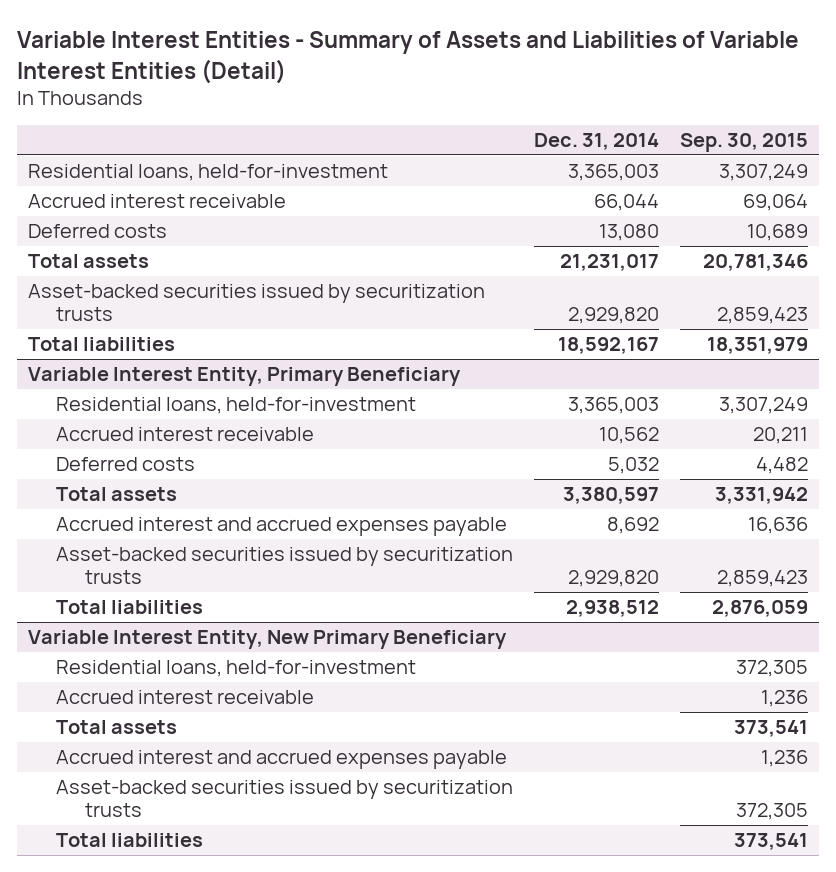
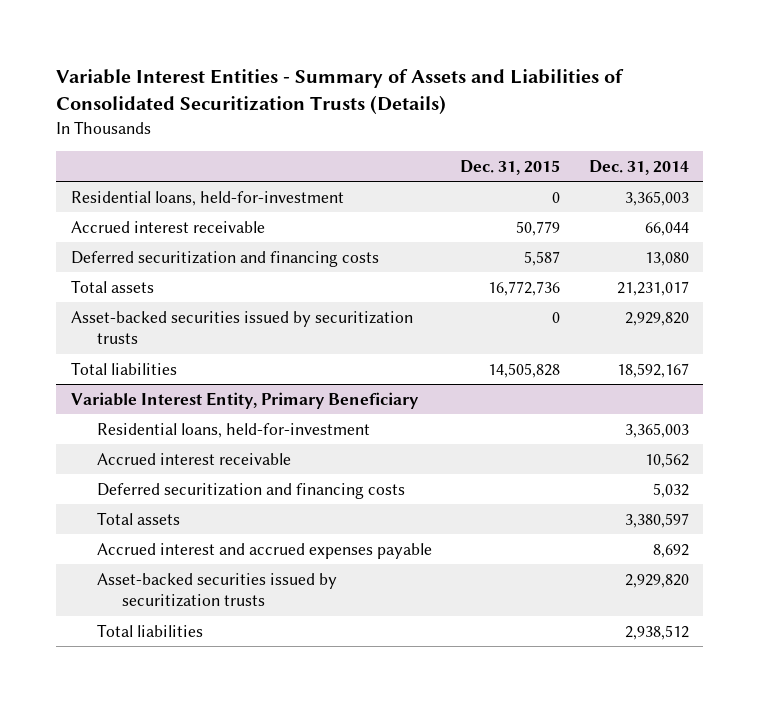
[17,30,800,84] Variable Interest Entities - Summary of Assets and Liabilities of Variable Interest Entities (Detail) -> [56,69,625,116] Variable Interest Entities - Summary of Assets and Liabilities of Consolidated Securitization Trusts (Details)
[680,133,809,153] Sep. 30, 2015 -> none
none -> [460,160,561,176] Dec. 31, 2015
[27,224,167,239] Deferred costs -> [70,250,379,267] Deferred securitization and financing costs
[56,457,196,472] Deferred costs -> [96,482,405,499] Deferred securitization and financing costs
[27,630,507,650] Variable Interest Entity, New Primary Beneficiary -> none
[56,660,417,678] Residential loans, held-for-investment -> none
[56,690,315,705] Accrued interest receivable -> none
[56,720,178,735] Total assets -> none
[56,750,508,770] Accrued interest and accrued expenses payable -> none
[56,780,514,817] Asset-backed securities issued by securitization trusts -> none
[56,833,204,848] Total liabilities -> none

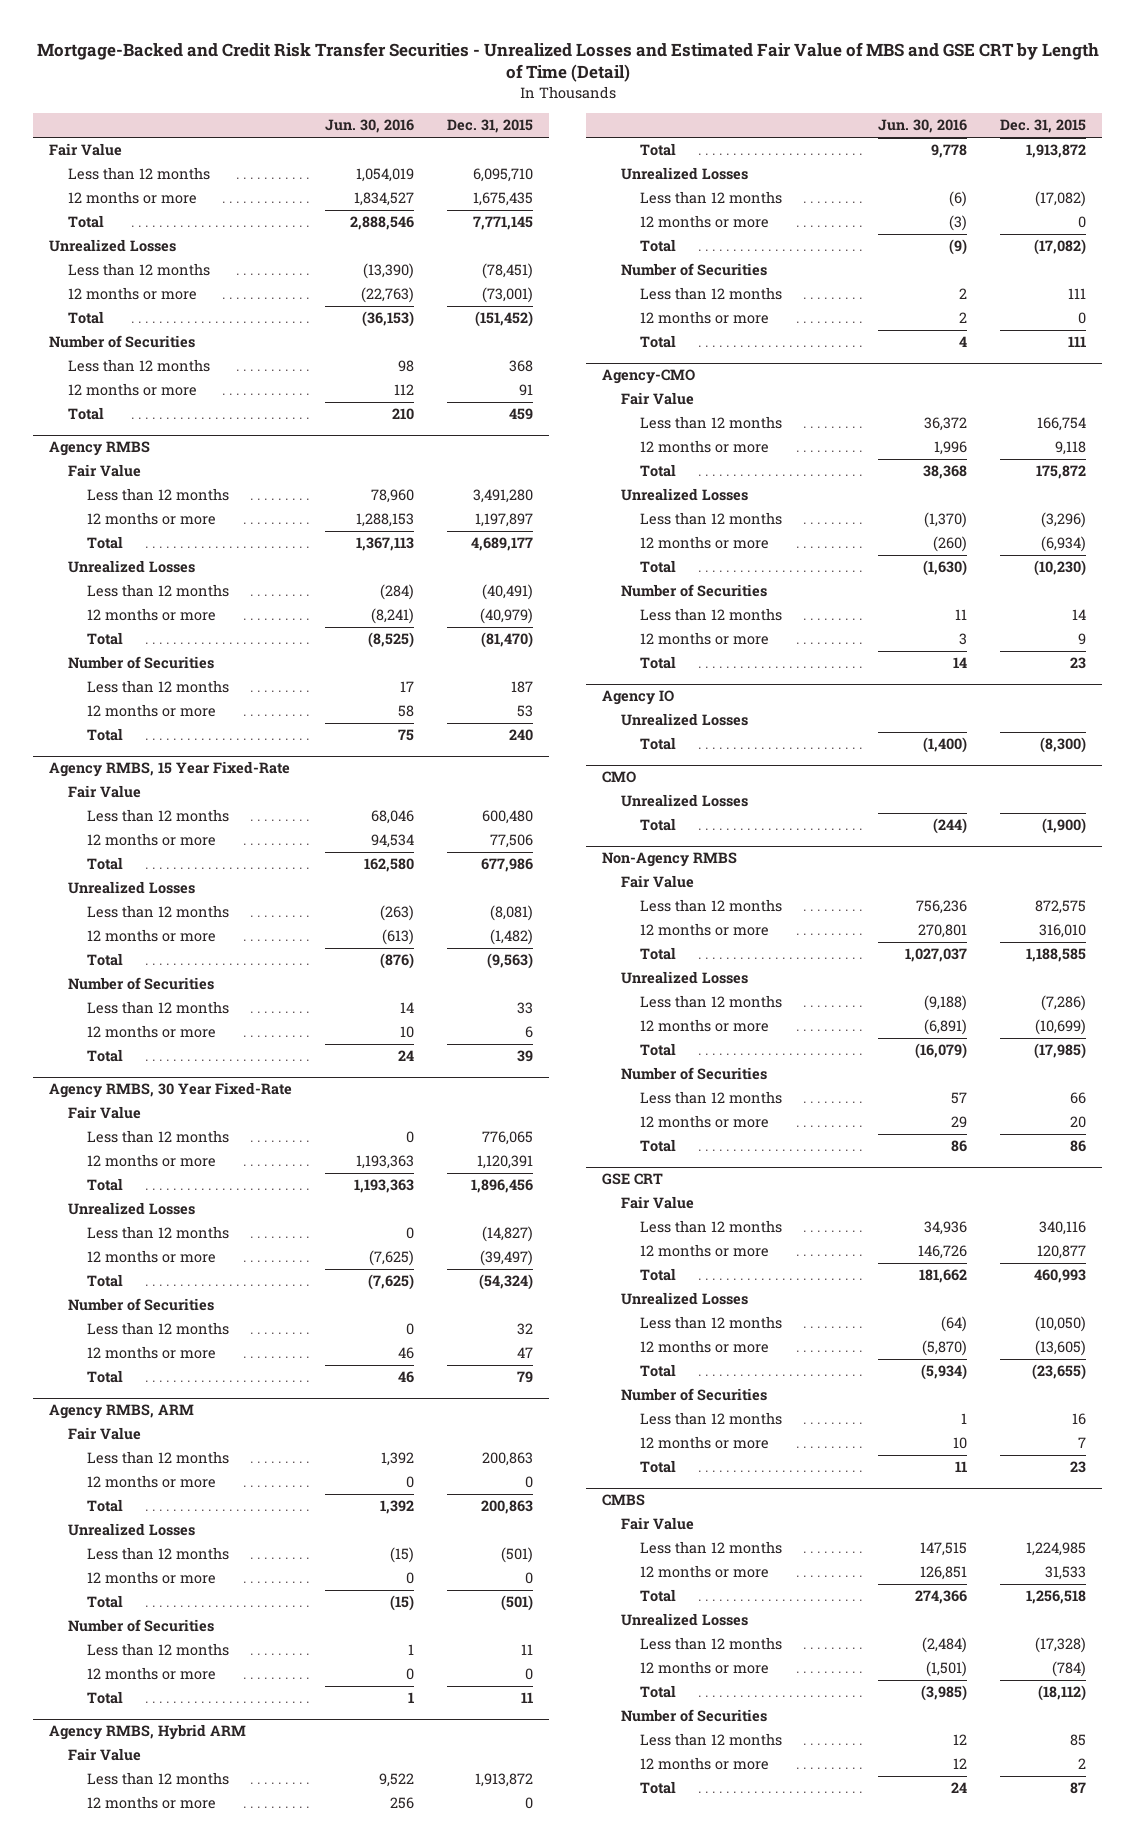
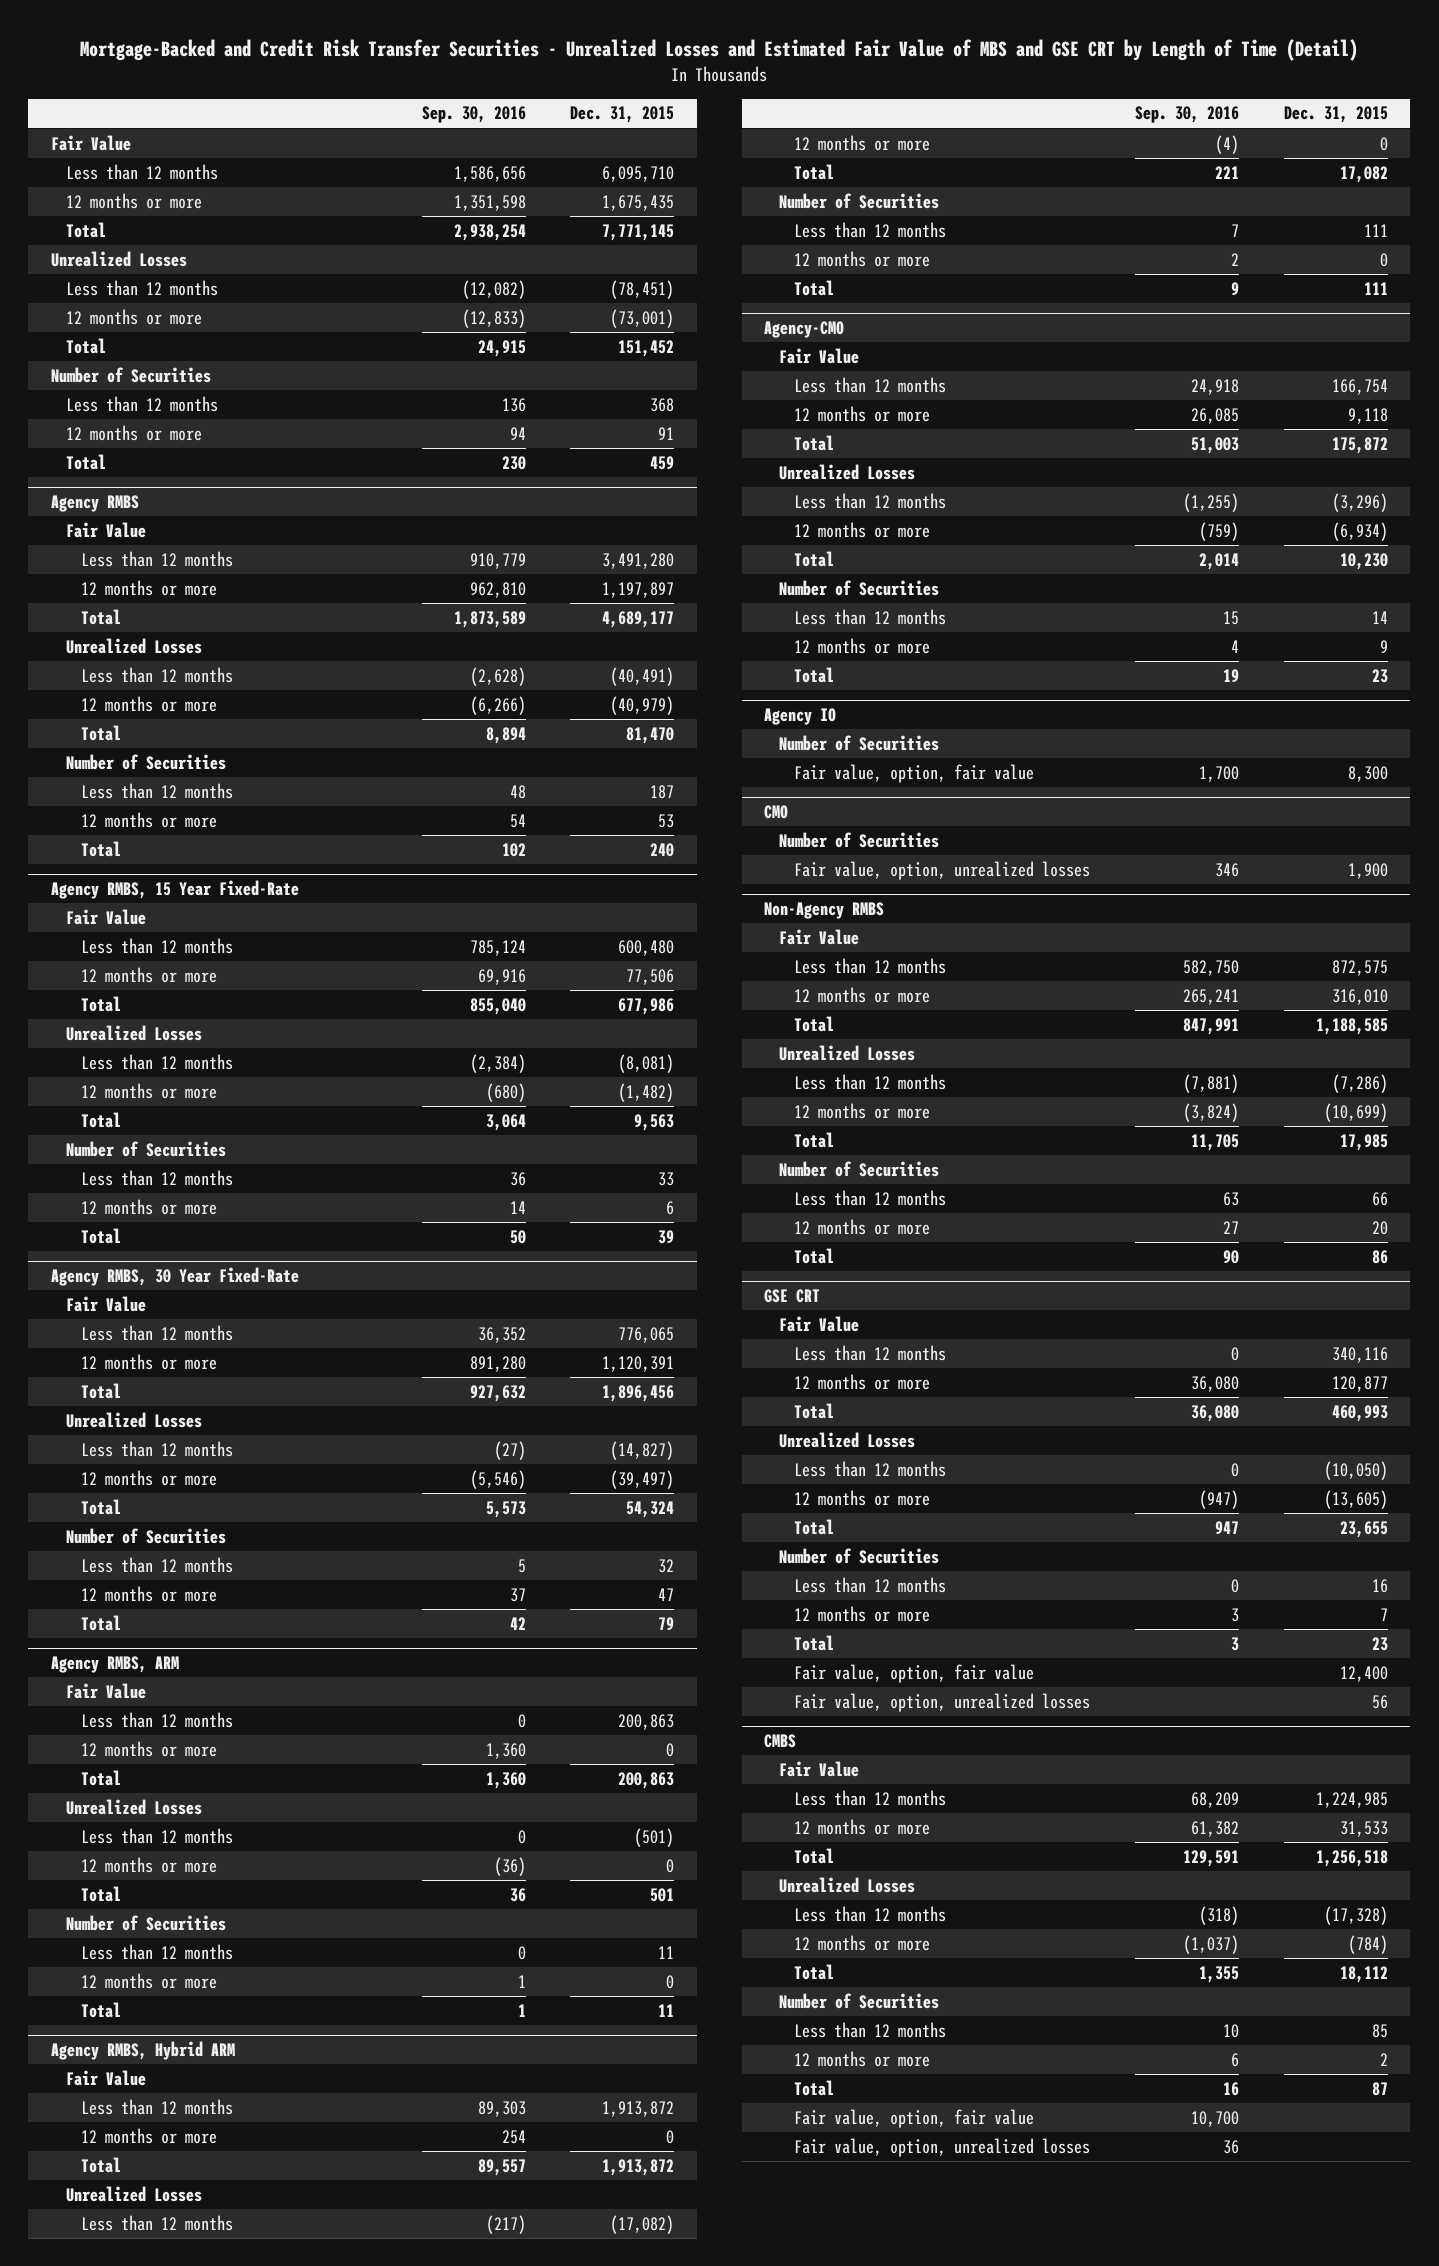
[325,119,415,134] Jun. 30, 2016 -> none
none -> [421,106,526,124] Sep. 30, 2016
[474,311,533,328] (151,452) -> [618,339,675,357] 151,452
[480,632,533,649] (81,470) -> [626,726,675,744] 81,470
[486,953,533,970] (9,563) -> [634,1113,675,1131] 9,563
[478,1274,533,1291] (54,324) -> [626,1500,675,1518] 54,324
[500,1595,533,1612] (501) -> [650,1887,675,1902] 501
[1033,239,1086,256] (17,082) -> [1339,165,1388,183] 17,082
[1033,560,1086,577] (10,230) -> [1339,552,1388,570] 10,230
[621,713,749,727] Unrealized Losses -> none
[639,737,676,751] Total -> none
none -> [779,734,940,751] Number of Securities
none -> [794,763,1035,783] Fair value, option, fair value
[621,794,749,808] Unrealized Losses -> none
[639,818,676,832] Total -> none
none -> [779,831,940,848] Number of Securities
none -> [794,860,1091,880] Fair value, option, unrealized losses
[1033,1043,1086,1060] (17,985) -> [1339,1133,1388,1151] 17,985
[1031,1364,1086,1381] (23,655) -> [1339,1520,1388,1538] 23,655
none -> [794,1663,1035,1683] Fair value, option, fair value
none -> [794,1692,1091,1712] Fair value, option, unrealized losses
[1037,1685,1086,1702] (18,112) -> [1339,1965,1388,1983] 18,112
none -> [794,2108,1035,2128] Fair value, option, fair value
none -> [794,2137,1091,2157] Fair value, option, unrealized losses

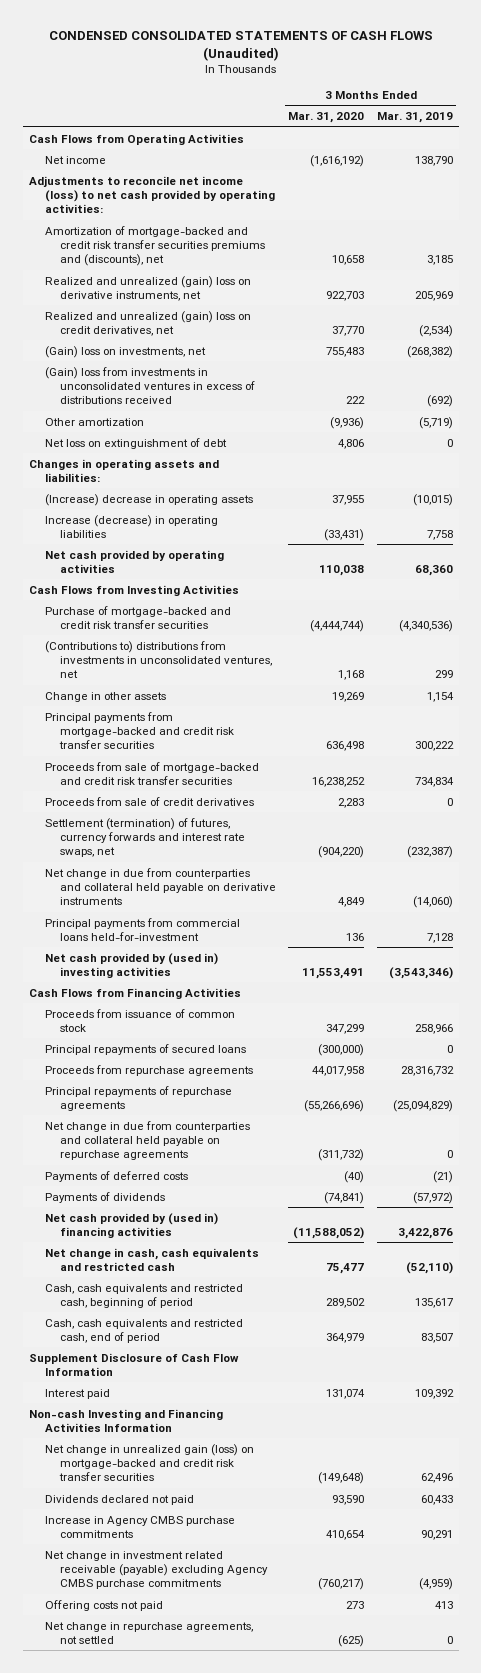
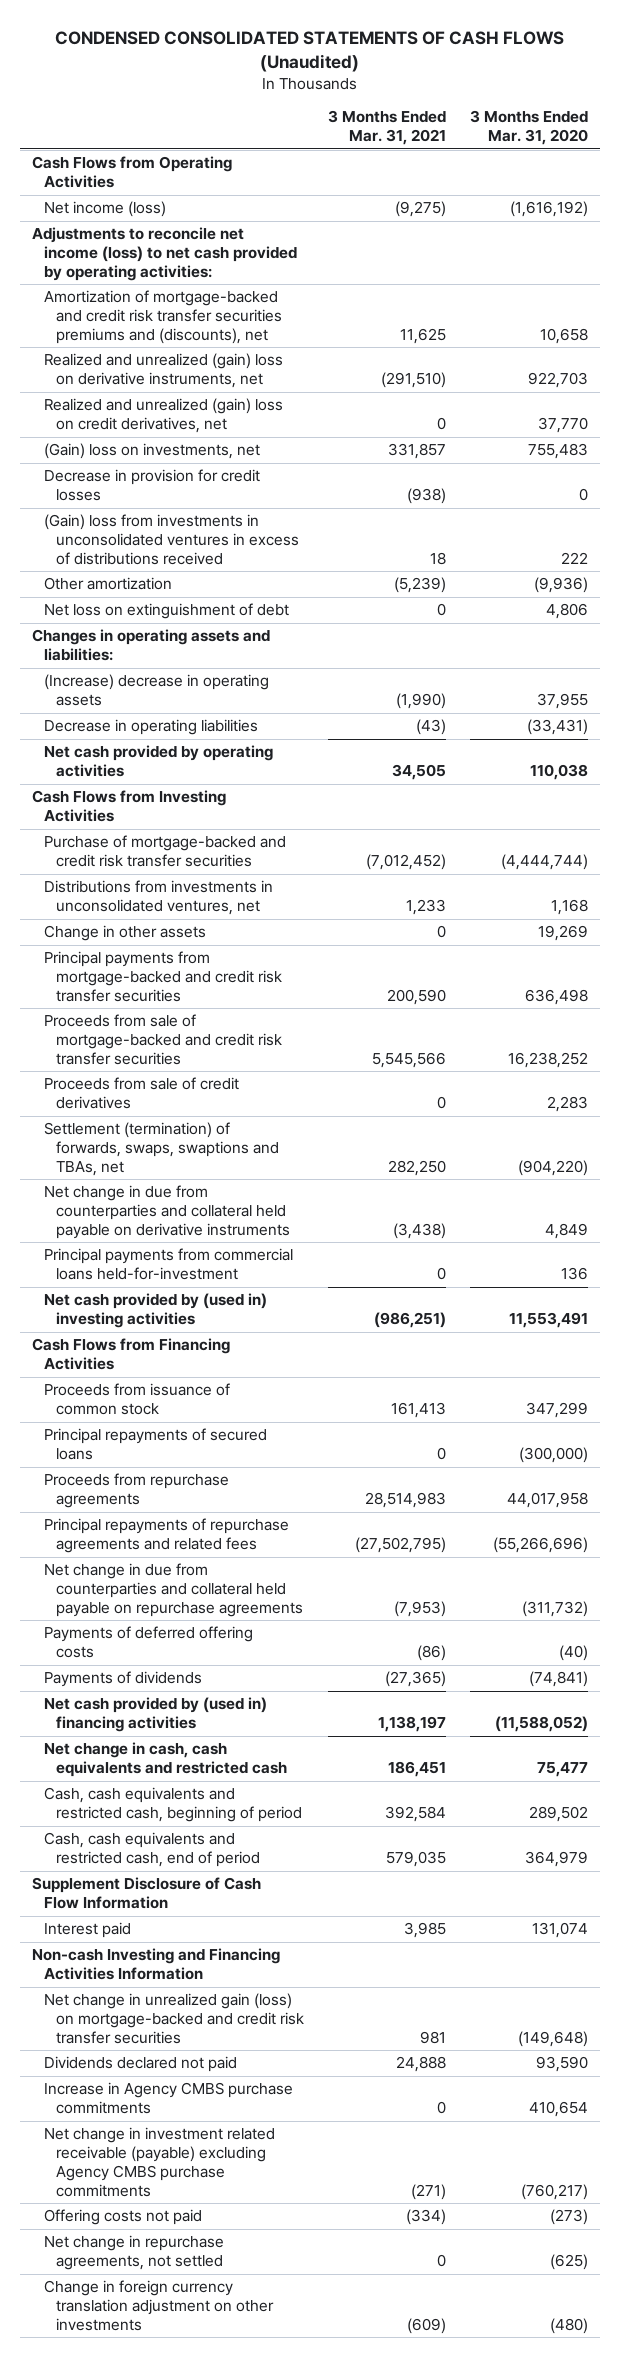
[376,112,453,124] Mar. 31, 2019 -> none
none -> [327,110,446,146] 3 Months Ended Mar. 31, 2021
[44,155,106,164] Net income -> [43,201,166,218] Net income (loss)
none -> [43,469,260,502] Decrease in provision for credit losses
[44,514,218,538] Increase (decrease) in operating liabilities -> [43,719,258,736] Decrease in operating liabilities
[44,640,273,678] (Contributions to) distributions from investments in unconsolidated ventures, net -> [43,880,273,916] Distributions from investments in unconsolidated ventures, net
[44,817,246,857] Settlement (termination) of futures, currency forwards and interest rate swaps, net -> [43,1122,279,1176] Settlement (termination) of forwards, swaps, swaptions and TBAs, net
[44,1085,232,1111] Principal repayments of repurchase agreements -> [43,1518,289,1554] Principal repayments of repurchase agreements and related fees
[44,1170,188,1182] Payments of deferred costs -> [43,1626,253,1659] Payments of deferred offering costs
[346,1600,365,1609] 273 -> [549,2209,588,2226] (273)
none -> [43,2280,274,2331] Change in foreign currency translation adjustment on other investments

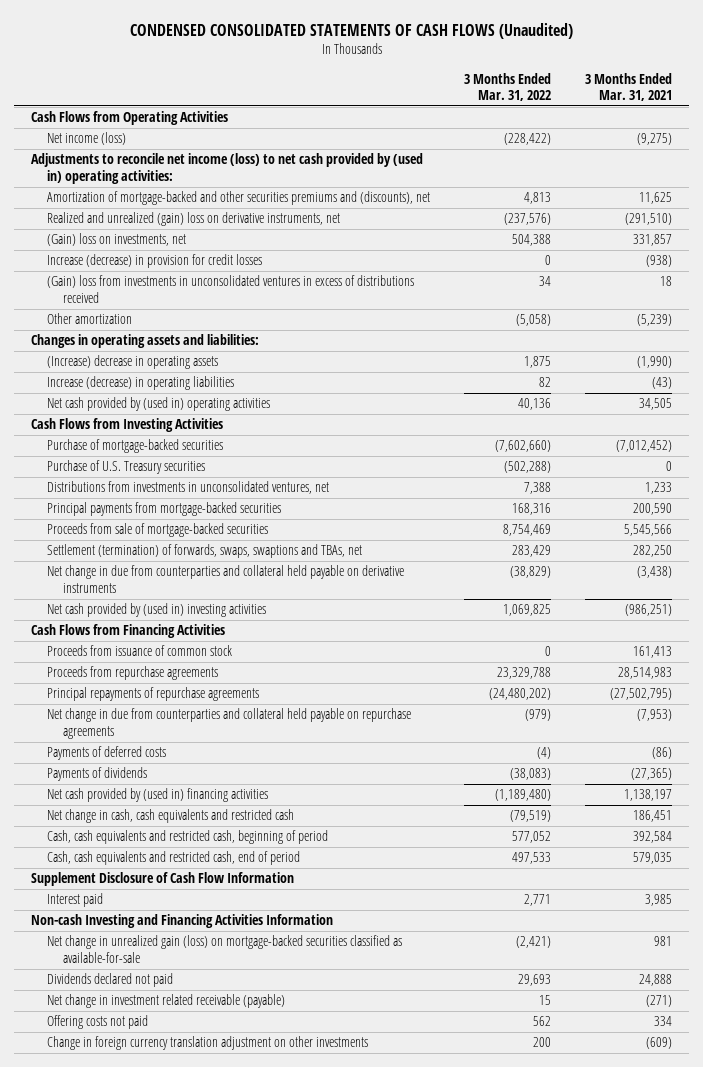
[469,110,588,146] 3 Months Ended Mar. 31, 2020 -> none
none -> [464,72,552,102] 3 Months Ended Mar. 31, 2022
[32,227,297,281] Adjustments to reconcile net income (loss) to net cash provided by operating activities: -> [31,153,424,185] Adjustments to reconcile net income (loss) to net cash provided by (used in) operating activities:
[43,290,282,344] Amortization of mortgage-backed and credit risk transfer securities premiums and (discounts), net -> [46,191,430,206] Amortization of mortgage-backed and other securities premiums and (discounts), net
[43,398,283,434] Realized and unrealized (gain) loss on credit derivatives, net -> none
[43,469,260,502] Decrease in provision for credit losses -> [46,254,262,269] Increase (decrease) in provision for credit losses
[43,603,289,620] Net loss on extinguishment of debt -> none
[43,719,258,736] Decrease in operating liabilities -> [46,376,234,391] Increase (decrease) in operating liabilities
[43,745,273,778] Net cash provided by operating activities -> [46,397,270,412] Net cash provided by (used in) operating activities
[43,835,286,868] Purchase of mortgage-backed and credit risk transfer securities -> [46,439,223,454] Purchase of mortgage-backed securities
none -> [46,460,205,475] Purchase of U.S. Treasury securities
[43,925,206,942] Change in other assets -> none
[43,1077,239,1110] Proceeds from sale of credit derivatives -> none
[43,951,282,1002] Principal payments from mortgage-backed and credit risk transfer securities -> [46,502,281,517] Principal payments from mortgage-backed securities
[43,1014,282,1065] Proceeds from sale of mortgage-backed and credit risk transfer securities -> [46,523,268,538] Proceeds from sale of mortgage-backed securities
[43,1248,293,1281] Principal payments from commercial loans held-for-investment -> none
[43,1428,267,1461] Principal repayments of secured loans -> none
[43,1518,289,1554] Principal repayments of repurchase agreements and related fees -> [46,687,259,702] Principal repayments of repurchase agreements
[43,1626,253,1659] Payments of deferred offering costs -> [46,746,166,761] Payments of deferred costs
[43,1993,304,2044] Net change in unrealized gain (loss) on mortgage-backed and credit risk transfer securities -> [46,935,402,964] Net change in unrealized gain (loss) on mortgage-backed securities classified as available-for-sale
[43,2082,293,2115] Increase in Agency CMBS purchase commitments -> none
[43,2235,224,2271] Net change in repurchase agreements, not settled -> none
[43,2127,275,2197] Net change in investment related receivable (payable) excluding Agency CMBS purchase commitments -> [46,994,285,1009] Net change in investment related receivable (payable)
[405,2209,446,2226] (334) -> [654,1016,673,1027] 334

